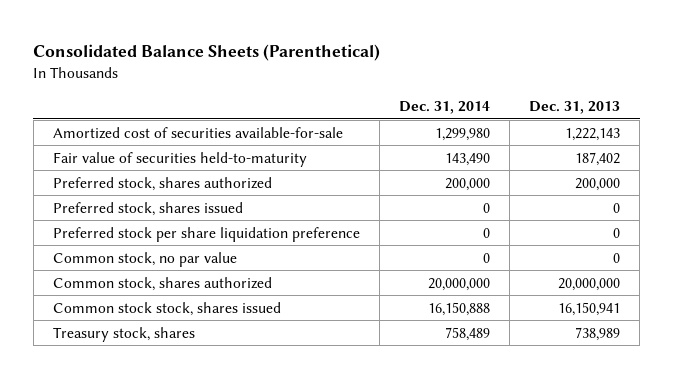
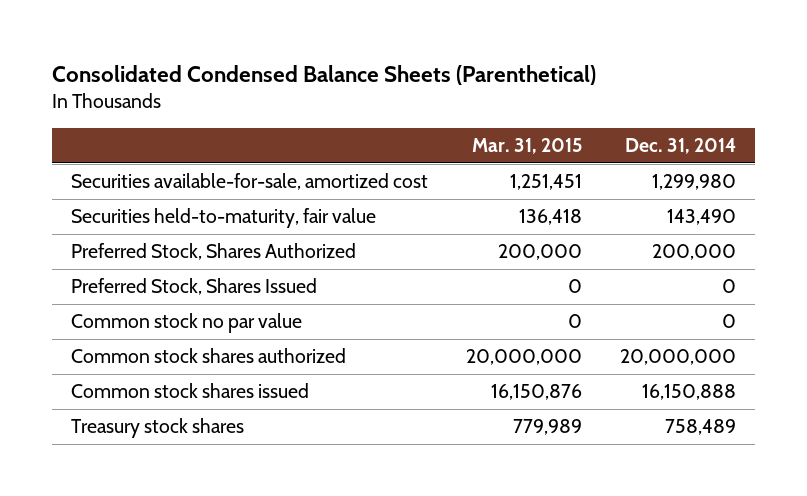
[33,44,381,62] Consolidated Balance Sheets (Parenthetical) -> [52,65,597,86] Consolidated Condensed Balance Sheets (Parenthetical)
[528,101,620,115] Dec. 31, 2013 -> none
none -> [472,137,583,154] Mar. 31, 2015
[52,226,360,242] Preferred stock per share liquidation preference -> none
[52,126,343,139] Amortized cost of securities available-for-sale -> [71,173,429,191] Securities available-for-sale, amortized cost
[52,151,307,167] Fair value of securities held-to-maturity -> [71,208,377,229] Securities held-to-maturity, fair value
[52,176,272,191] Preferred stock, shares authorized -> [71,243,357,261] Preferred Stock, Shares Authorized
[52,201,243,216] Preferred stock, shares issued -> [71,278,318,296] Preferred Stock, Shares Issued
[52,251,237,267] Common stock, no par value -> [71,313,303,334] Common stock no par value
[52,276,272,291] Common stock, shares authorized -> [71,348,347,364] Common stock shares authorized
[52,301,281,316] Common stock stock, shares issued -> [71,383,310,399] Common stock shares issued
[52,326,195,342] Treasury stock, shares -> [71,418,245,439] Treasury stock shares

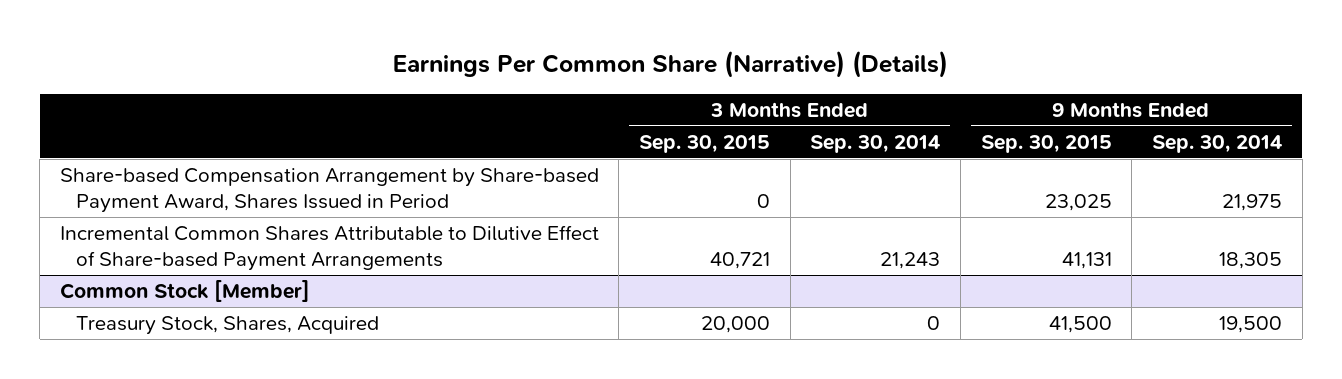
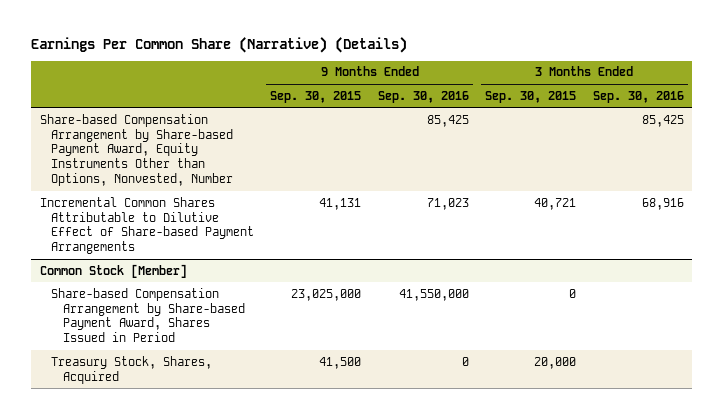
[810,134,941,153] Sep. 30, 2014 -> none
[1151,134,1282,153] Sep. 30, 2014 -> none
none -> [377,90,469,103] Sep. 30, 2016
none -> [592,90,684,103] Sep. 30, 2016
[59,168,599,213] Share-based Compensation Arrangement by Share-based Payment Award, Shares Issued in Period -> none
none -> [39,113,234,187] Share-based Compensation Arrangement by Share-based Payment Award, Equity Instruments Other than Options, Nonvested, Number
none -> [51,287,245,343] Share-based Compensation Arrangement by Share-based Payment Award, Shares Issued in Period

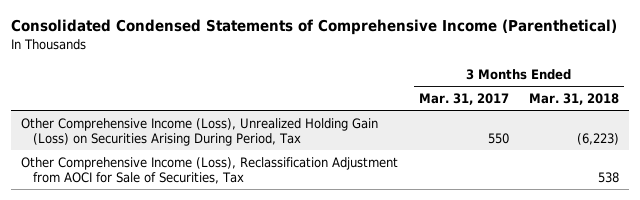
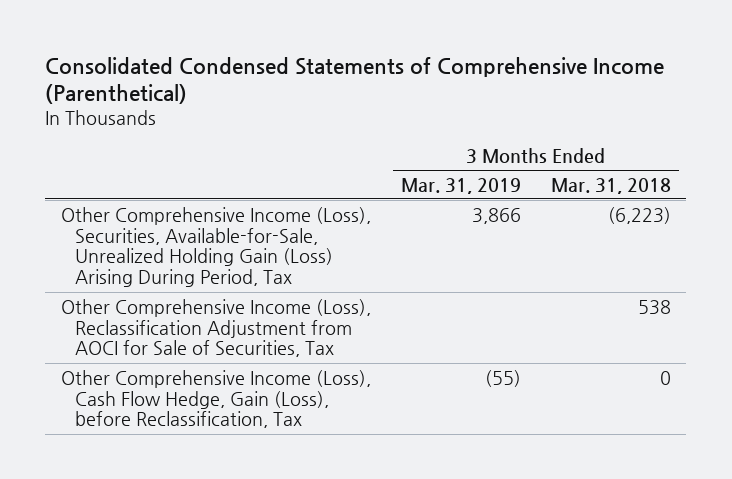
[418,92,509,105] Mar. 31, 2017 -> none
none -> [400,177,521,194] Mar. 31, 2019
[21,117,379,146] Other Comprehensive Income (Loss), Unrealized Holding Gain (Loss) on Securities Arising During Period, Tax -> [60,206,371,288] Other Comprehensive Income (Loss), Securities, Available-for-Sale, Unrealized Holding Gain (Loss) Arising During Period, Tax
none -> [60,369,371,429] Other Comprehensive Income (Loss), Cash Flow Hedge, Gain (Loss), before Reclassification, Tax

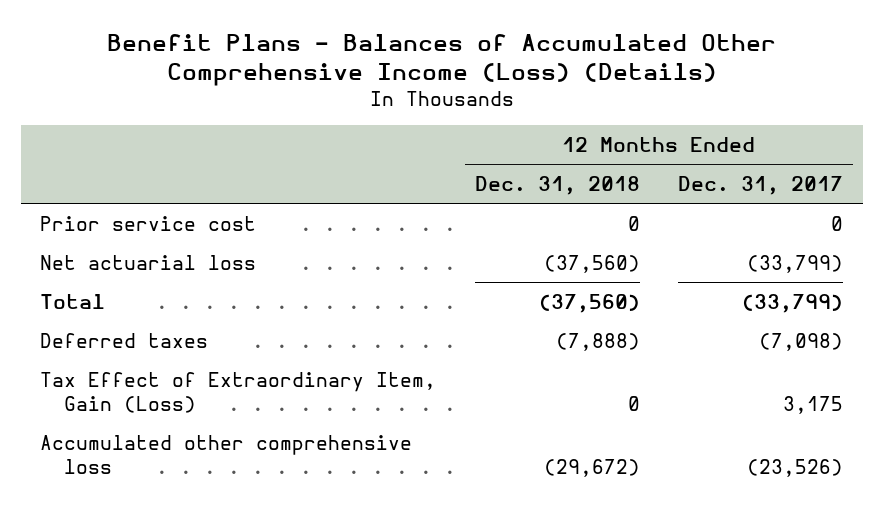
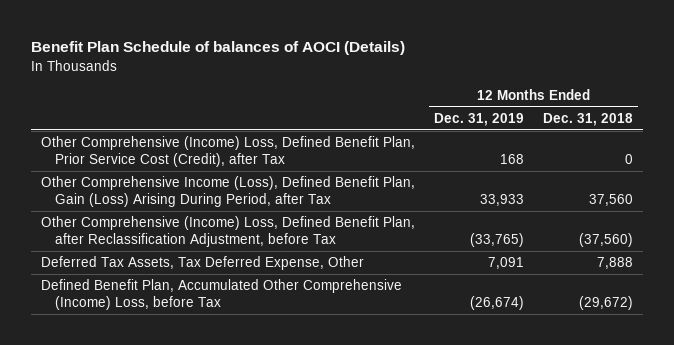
[106,33,776,87] Benefit Plans - Balances of Accumulated Other Comprehensive Income (Loss) (Details) -> [31,41,406,56] Benefit Plan Schedule of balances of AOCI (Details)
[678,175,844,195] Dec. 31, 2017 -> none
none -> [433,112,524,126] Dec. 31, 2019
[40,254,257,270] Net actuarial loss -> none
[40,371,437,413] Tax Effect of Extraordinary Item, Gain (Loss) -> none
[40,215,257,231] Prior service cost -> [40,136,415,168] Other Comprehensive (Income) Loss, Defined Benefit Plan, Prior Service Cost (Credit), after Tax
none -> [40,176,415,208] Other Comprehensive Income (Loss), Defined Benefit Plan, Gain (Loss) Arising During Period, after Tax
[40,293,106,309] Total -> [40,216,415,248] Other Comprehensive (Income) Loss, Defined Benefit Plan, after Reclassification Adjustment, before Tax
[40,332,209,348] Deferred taxes -> [40,256,364,271] Deferred Tax Assets, Tax Deferred Expense, Other
[555,332,640,351] (7,888) -> [597,257,634,270] 7,888
[40,434,413,474] Accumulated other comprehensive loss -> [40,279,402,311] Defined Benefit Plan, Accumulated Other Comprehensive (Income) Loss, before Tax

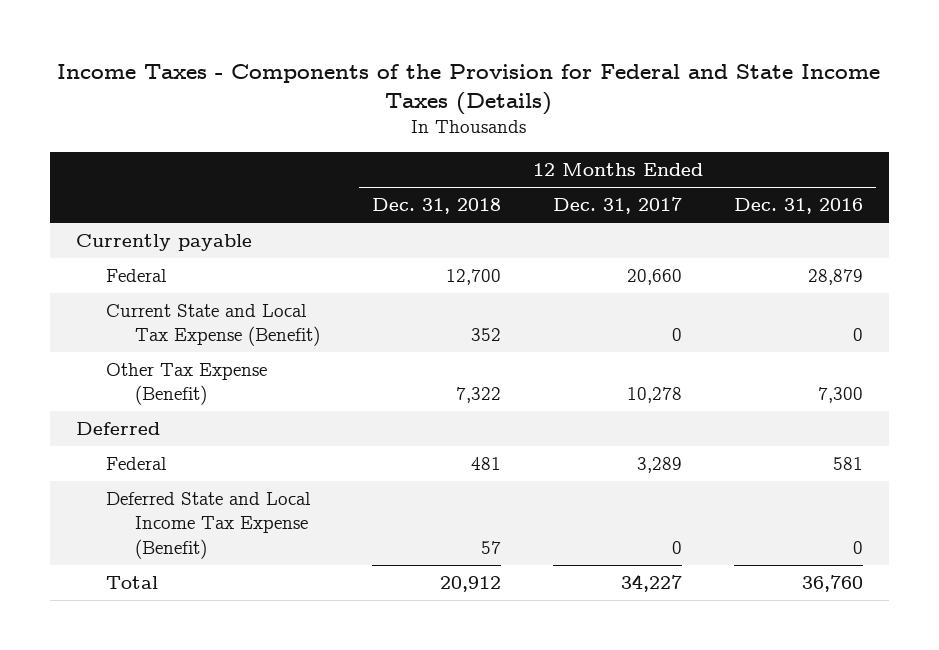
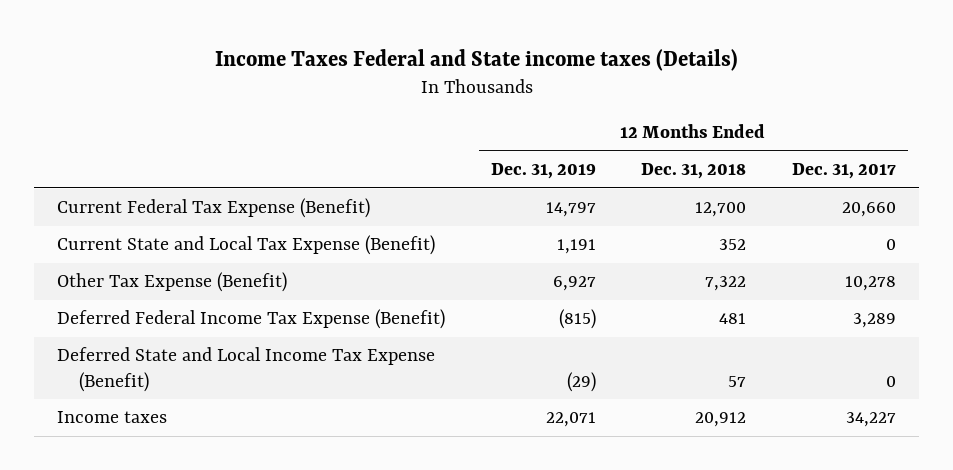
[57,64,881,116] Income Taxes - Components of the Provision for Federal and State Income Taxes (Details) -> [214,48,738,71] Income Taxes Federal and State income taxes (Details)
[733,198,863,215] Dec. 31, 2016 -> none
none -> [490,163,596,180] Dec. 31, 2019
[76,234,253,252] Currently payable -> none
[105,269,167,283] Federal -> [57,198,371,219] Current Federal Tax Expense (Benefit)
[76,422,161,436] Deferred -> none
[105,457,167,471] Federal -> [57,309,446,330] Deferred Federal Income Tax Expense (Benefit)
[105,576,158,590] Total -> [57,411,168,424] Income taxes

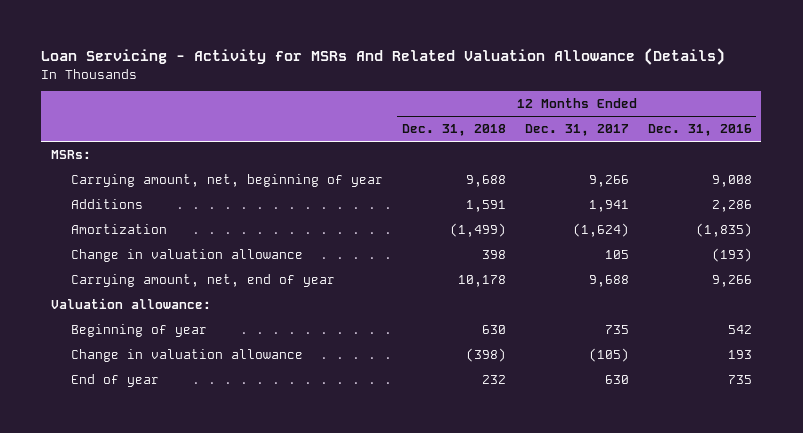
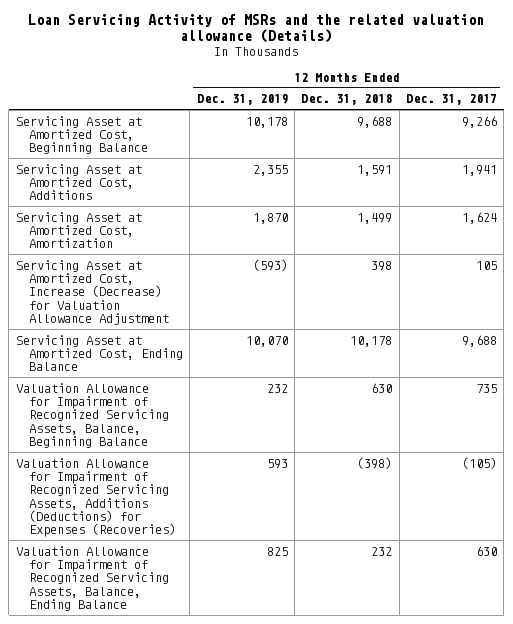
[41,48,726,66] Loan Servicing - Activity for MSRs And Related Valuation Allowance (Details) -> [28,14,485,44] Loan Servicing Activity of MSRs and the related valuation allowance (Details)
[647,124,752,137] Dec. 31, 2016 -> none
none -> [196,94,288,106] Dec. 31, 2019
[50,149,91,159] MSRs: -> none
[70,223,167,234] Amortization -> none
[50,297,211,309] Valuation allowance: -> none
[70,173,383,187] Carrying amount, net, beginning of year -> [15,115,149,155] Servicing Asset at Amortized Cost, Beginning Balance
[70,198,143,209] Additions -> [15,163,142,201] Servicing Asset at Amortized Cost, Additions
none -> [15,211,142,249] Servicing Asset at Amortized Cost, Amortization
[70,248,303,262] Change in valuation allowance -> [15,259,170,325] Servicing Asset at Amortized Cost, Increase (Decrease) for Valuation Allowance Adjustment
[70,273,335,287] Carrying amount, net, end of year -> [15,334,184,372] Servicing Asset at Amortized Cost, Ending Balance
[70,323,207,337] Beginning of year -> [15,382,170,448] Valuation Allowance for Impairment of Recognized Servicing Assets, Balance, Beginning Balance
[70,348,303,362] Change in valuation allowance -> [15,457,177,538] Valuation Allowance for Impairment of Recognized Servicing Assets, Additions (Deductions) for Expenses (Recoveries)
[70,373,159,387] End of year -> [15,545,170,611] Valuation Allowance for Impairment of Recognized Servicing Assets, Balance, Ending Balance

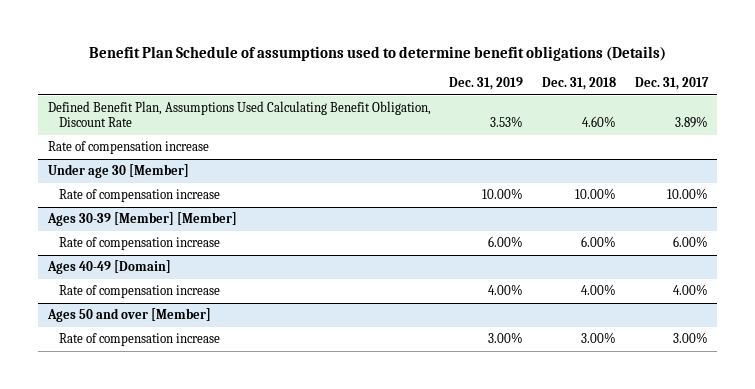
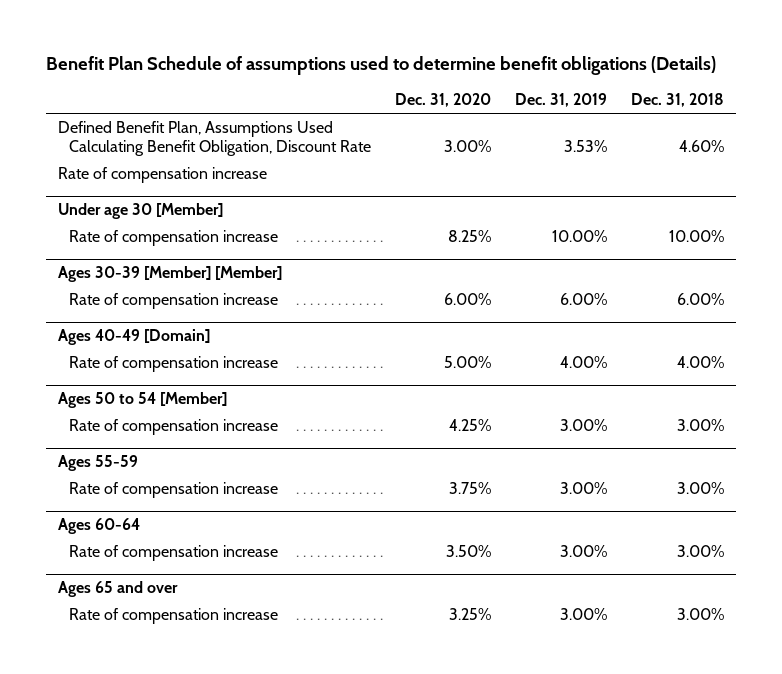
[634,76,709,90] Dec. 31, 2017 -> none
none -> [395,93,492,108] Dec. 31, 2020
[46,308,211,323] Ages 50 and over [Member] -> none
none -> [57,392,227,409] Ages 50 to 54 [Member]
none -> [57,455,138,472] Ages 55-59
none -> [69,481,279,498] Rate of compensation increase
none -> [57,518,140,535] Ages 60-64
none -> [69,544,279,561] Rate of compensation increase
none -> [57,581,178,598] Ages 65 and over
none -> [69,607,279,624] Rate of compensation increase

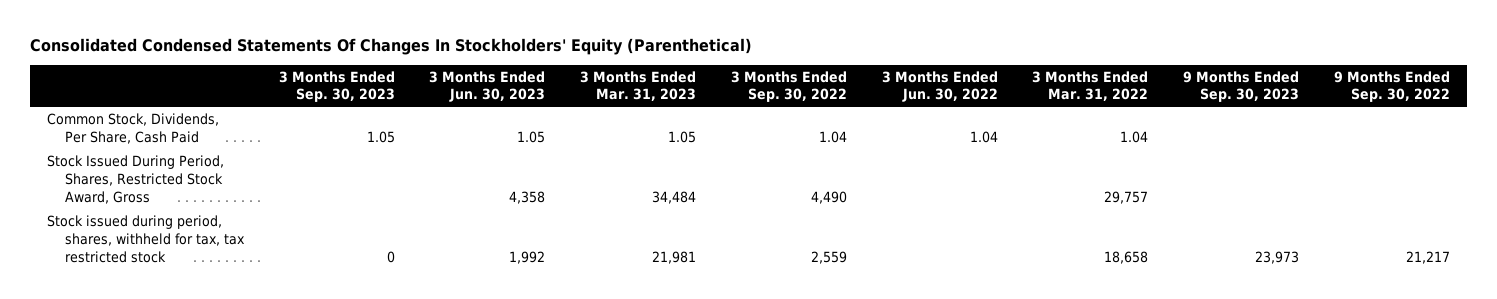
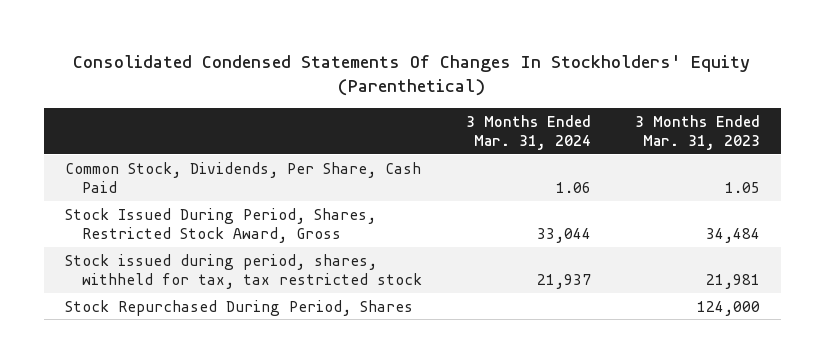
[278,70,395,103] 3 Months Ended Sep. 30, 2023 -> none
[429,70,546,103] 3 Months Ended Jun. 30, 2023 -> none
[730,70,847,103] 3 Months Ended Sep. 30, 2022 -> none
[881,70,998,103] 3 Months Ended Jun. 30, 2022 -> none
[1032,70,1149,102] 3 Months Ended Mar. 31, 2022 -> none
[1183,70,1300,103] 9 Months Ended Sep. 30, 2023 -> none
[1333,70,1450,103] 9 Months Ended Sep. 30, 2022 -> none
none -> [465,114,591,151] 3 Months Ended Mar. 31, 2024
none -> [65,299,414,316] Stock Repurchased During Period, Shares

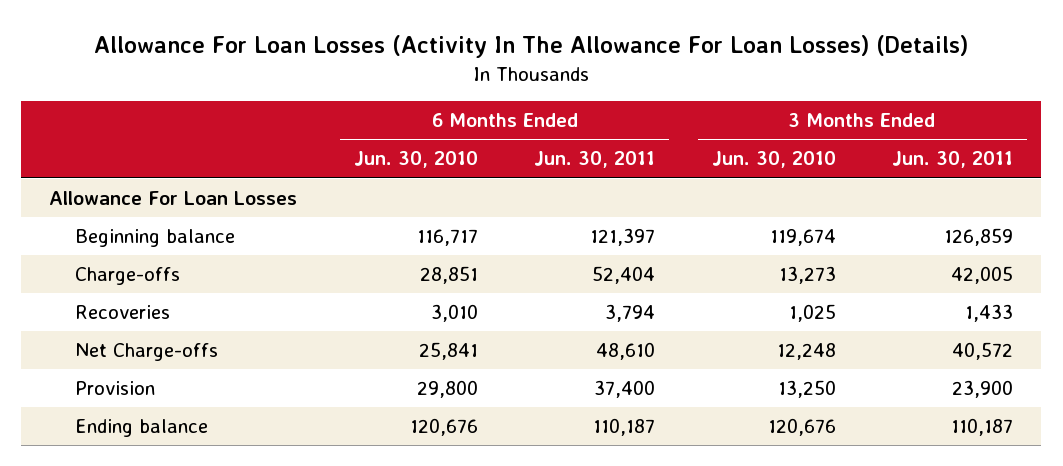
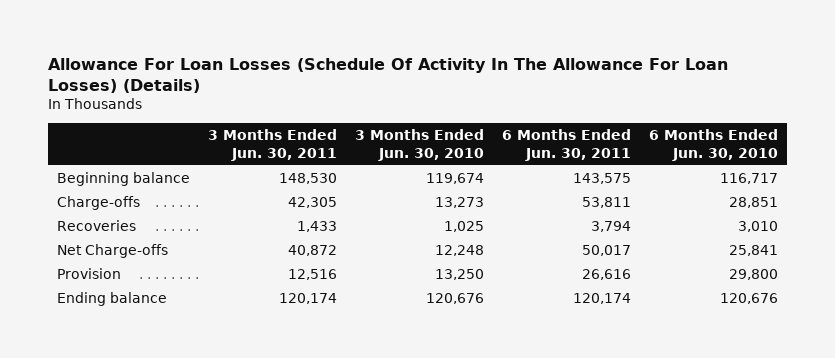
[94,35,969,59] Allowance For Loan Losses (Activity In The Allowance For Loan Losses) (Details) -> [48,57,729,93] Allowance For Loan Losses (Schedule Of Activity In The Allowance For Loan Losses) (Details)
[49,191,298,206] Allowance For Loan Losses -> none
[590,228,656,247] 121,397 -> [572,172,631,184] 143,575
[944,228,1014,247] 126,859 -> [279,172,338,184] 148,530
[592,266,656,285] 52,404 -> [581,196,631,208] 53,811
[951,266,1014,285] 42,005 -> [288,196,338,208] 42,305
[596,342,656,361] 48,610 -> [581,244,631,256] 50,017
[952,342,1014,361] 40,572 -> [288,244,338,256] 40,872
[594,380,656,399] 37,400 -> [581,268,631,280] 26,616
[952,380,1014,399] 23,900 -> [288,268,338,280] 12,516
[593,418,656,437] 110,187 -> [572,292,631,304] 120,174
[951,418,1014,437] 110,187 -> [279,292,338,304] 120,174

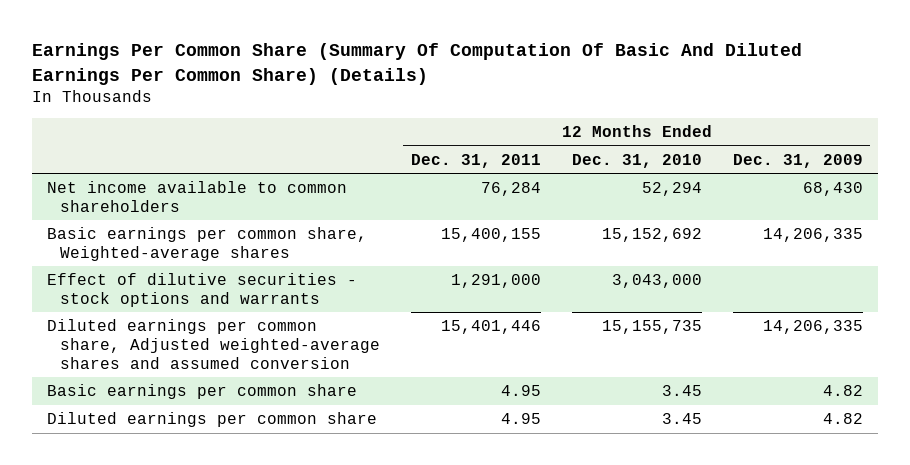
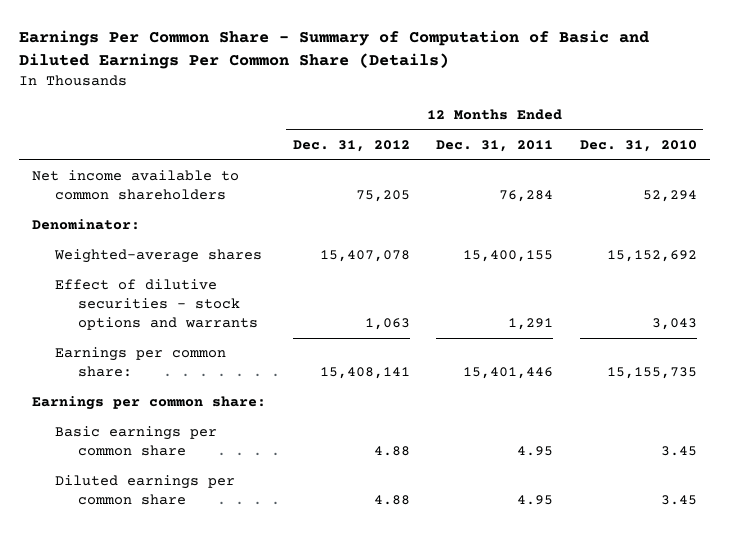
[31,43,802,85] Earnings Per Common Share (Summary Of Computation Of Basic And Diluted Earnings Per Common Share) (Details) -> [19,30,650,70] Earnings Per Common Share - Summary of Computation of Basic and Diluted Earnings Per Common Share (Details)
[732,153,863,168] Dec. 31, 2009 -> none
none -> [292,140,410,153] Dec. 31, 2012
none -> [32,219,141,231] Denominator:
[46,227,367,261] Basic earnings per common share, Weighted-average shares -> [54,249,263,264] Weighted-average shares
[451,274,542,289] 1,291,000 -> [508,318,554,331] 1,291
[611,274,702,289] 3,043,000 -> [651,318,697,331] 3,043
[46,319,381,369] Diluted earnings per common share, Adjusted weighted-average shares and assumed conversion -> [55,347,227,378] Earnings per common share:
none -> [32,396,267,411] Earnings per common share:

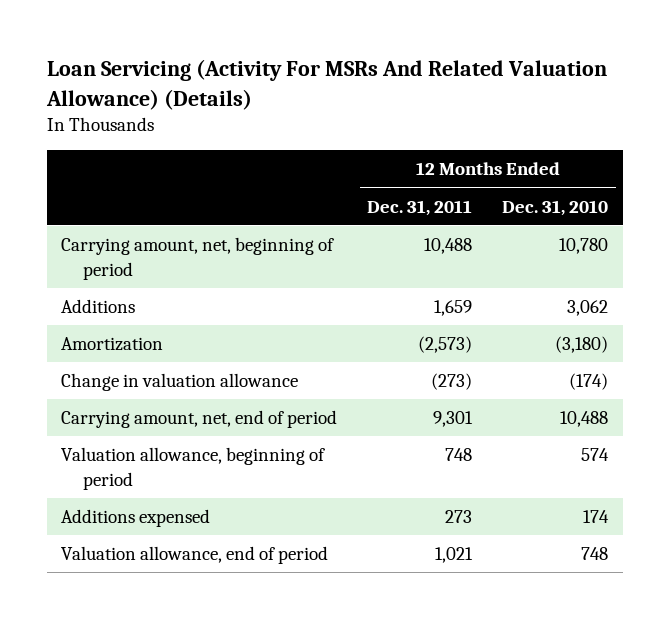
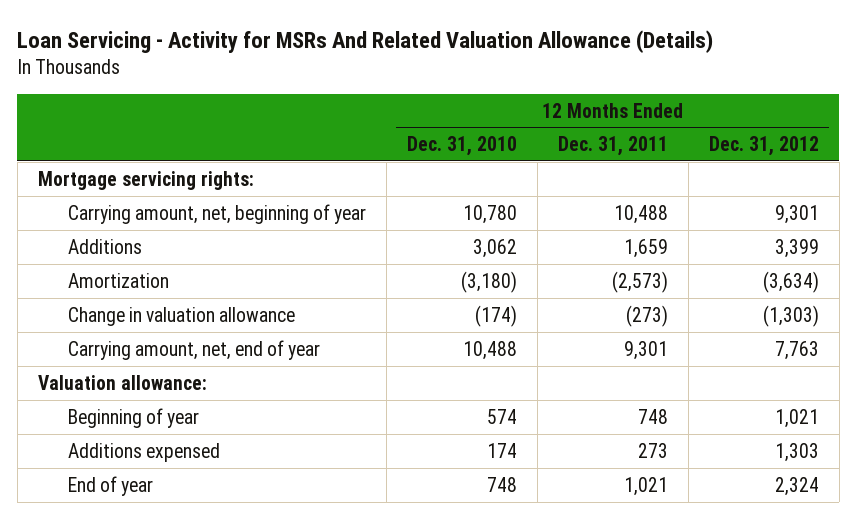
[45,59,607,110] Loan Servicing (Activity For MSRs And Related Valuation Allowance) (Details) -> [17,29,714,53] Loan Servicing - Activity for MSRs And Related Valuation Allowance (Details)
none -> [708,136,819,157] Dec. 31, 2012
none -> [37,170,254,190] Mortgage servicing rights:
[61,237,335,280] Carrying amount, net, beginning of period -> [67,203,366,224] Carrying amount, net, beginning of year
[61,410,338,429] Carrying amount, net, end of period -> [67,339,320,360] Carrying amount, net, end of year
none -> [37,374,207,390] Valuation allowance:
[61,447,326,490] Valuation allowance, beginning of period -> [67,407,199,428] Beginning of year
[61,546,329,565] Valuation allowance, end of period -> [67,475,153,496] End of year

